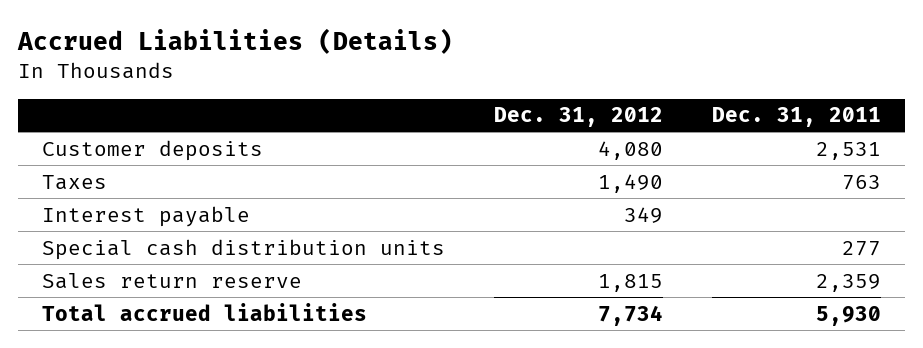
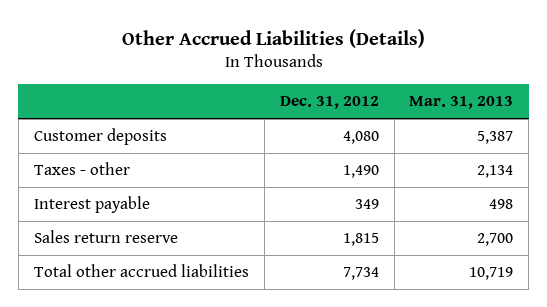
[17,28,454,55] Accrued Liabilities (Details) -> [121,28,425,48] Other Accrued Liabilities (Details)
[711,107,881,128] Dec. 31, 2011 -> none
none -> [409,96,514,110] Mar. 31, 2013
[42,174,108,190] Taxes -> [33,162,130,176] Taxes - other
[42,238,446,260] Special cash distribution units -> none
[42,302,368,321] Total accrued liabilities -> [33,264,249,278] Total other accrued liabilities

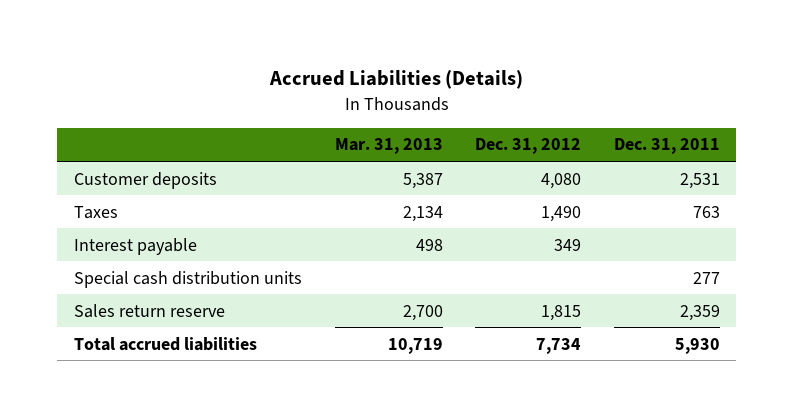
[121,28,425,48] Other Accrued Liabilities (Details) -> [268,70,523,90] Accrued Liabilities (Details)
none -> [614,138,721,155] Dec. 31, 2011
[33,162,130,176] Taxes - other -> [73,205,118,219] Taxes
none -> [73,270,302,288] Special cash distribution units
[33,264,249,278] Total other accrued liabilities -> [73,336,257,351] Total accrued liabilities

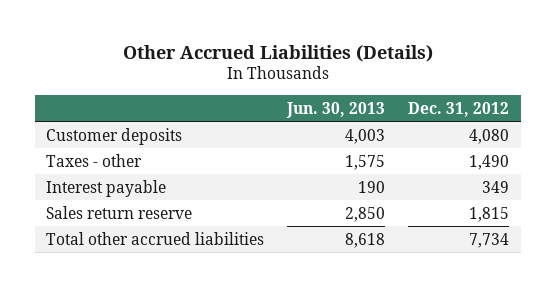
[268,70,523,90] Accrued Liabilities (Details) -> [122,44,433,62] Other Accrued Liabilities (Details)
[334,138,443,155] Mar. 31, 2013 -> none
[614,138,721,155] Dec. 31, 2011 -> none
none -> [286,101,386,118] Jun. 30, 2013
[73,205,118,219] Taxes -> [46,153,143,167] Taxes - other
[73,270,302,288] Special cash distribution units -> none
[73,336,257,351] Total accrued liabilities -> [46,231,265,245] Total other accrued liabilities

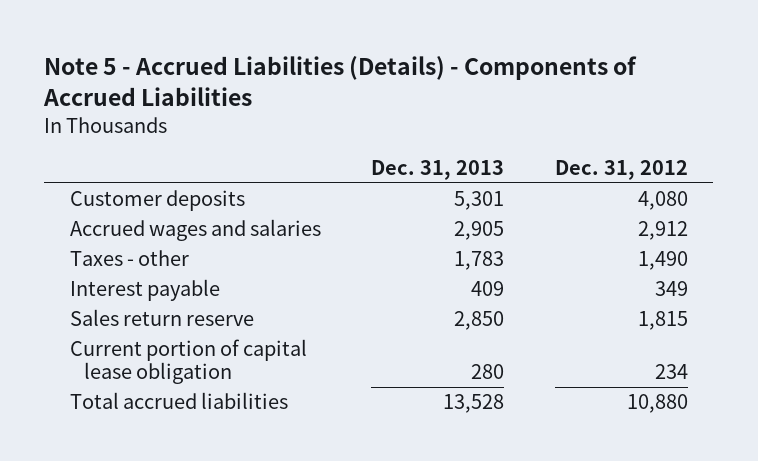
[122,44,433,62] Other Accrued Liabilities (Details) -> [43,56,638,107] Note 5 - Accrued Liabilities (Details) - Components of Accrued Liabilities
[286,101,386,118] Jun. 30, 2013 -> none
none -> [371,159,505,180] Dec. 31, 2013
none -> [69,219,321,242] Accrued wages and salaries
none -> [69,339,307,385] Current portion of capital lease obligation
[46,231,265,245] Total other accrued liabilities -> [69,392,288,410] Total accrued liabilities
[469,232,510,248] 7,734 -> [626,394,688,414] 10,880

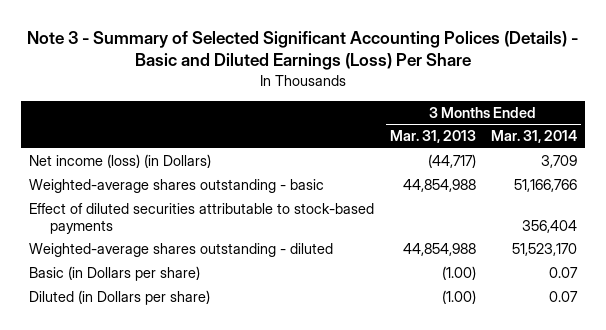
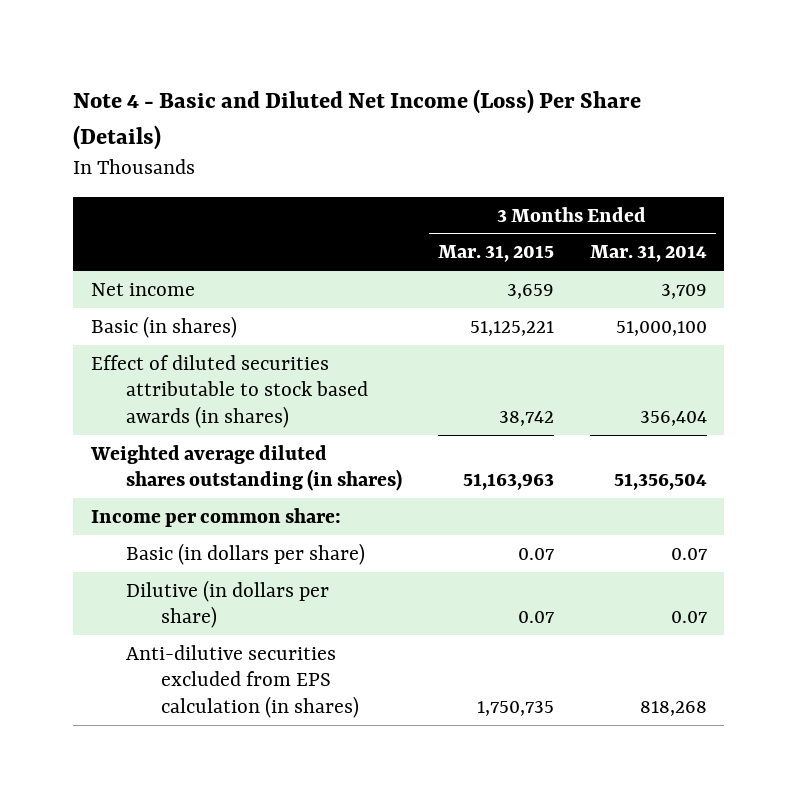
[27,30,579,71] Note 3 - Summary of Selected Significant Accounting Polices (Details) - Basic and Diluted Earnings (Loss) Per Share -> [73,89,642,150] Note 4 - Basic and Diluted Net Income (Loss) Per Share (Details)
[389,130,476,144] Mar. 31, 2013 -> none
none -> [437,245,554,263] Mar. 31, 2015
[28,154,211,169] Net income (loss) (in Dollars) -> [91,282,196,296] Net income
[28,179,324,194] Weighted-average shares outstanding - basic -> [91,315,238,338] Basic (in shares)
[514,179,578,193] 51,166,766 -> [615,320,707,336] 51,000,100
[28,203,374,234] Effect of diluted securities attributable to stock-based payments -> [91,354,369,429] Effect of diluted securities attributable to stock based awards (in shares)
[28,243,333,258] Weighted-average shares outstanding - diluted -> [90,444,403,492] Weighted average diluted shares outstanding (in shares)
[512,243,578,257] 51,523,170 -> [613,473,707,491] 51,356,504
none -> [91,507,342,527] Income per common share:
[28,266,200,282] Basic (in Dollars per share) -> [126,542,366,565] Basic (in dollars per share)
[28,290,210,306] Diluted (in Dollars per share) -> [126,579,330,629] Dilutive (in dollars per share)
none -> [126,644,360,719] Anti-dilutive securities excluded from EPS calculation (in shares)

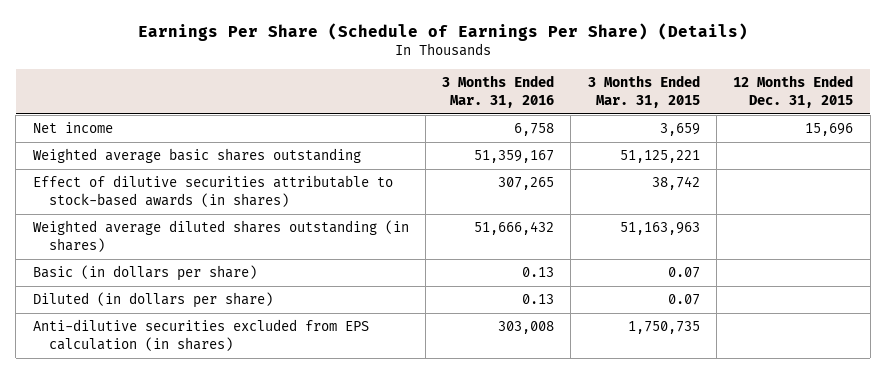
[73,89,642,150] Note 4 - Basic and Diluted Net Income (Loss) Per Share (Details) -> [137,22,748,41] Earnings Per Share (Schedule of Earnings Per Share) (Details)
[589,245,707,263] Mar. 31, 2014 -> none
none -> [442,75,555,108] 3 Months Ended Mar. 31, 2016
none -> [733,75,854,108] 12 Months Ended Dec. 31, 2015
[91,315,238,338] Basic (in shares) -> [32,148,361,164] Weighted average basic shares outstanding
[91,354,369,429] Effect of diluted securities attributable to stock based awards (in shares) -> [32,175,393,207] Effect of dilutive securities attributable to stock-based awards (in shares)
[91,507,342,527] Income per common share: -> none
[126,579,330,629] Dilutive (in dollars per share) -> [32,292,273,309] Diluted (in dollars per share)

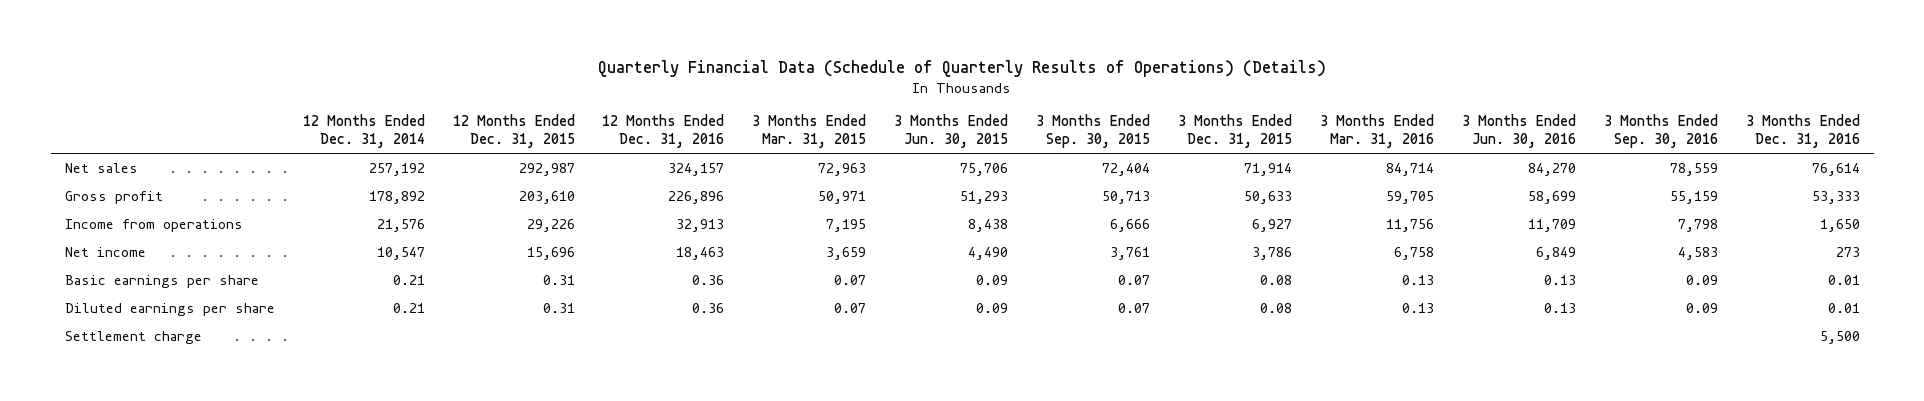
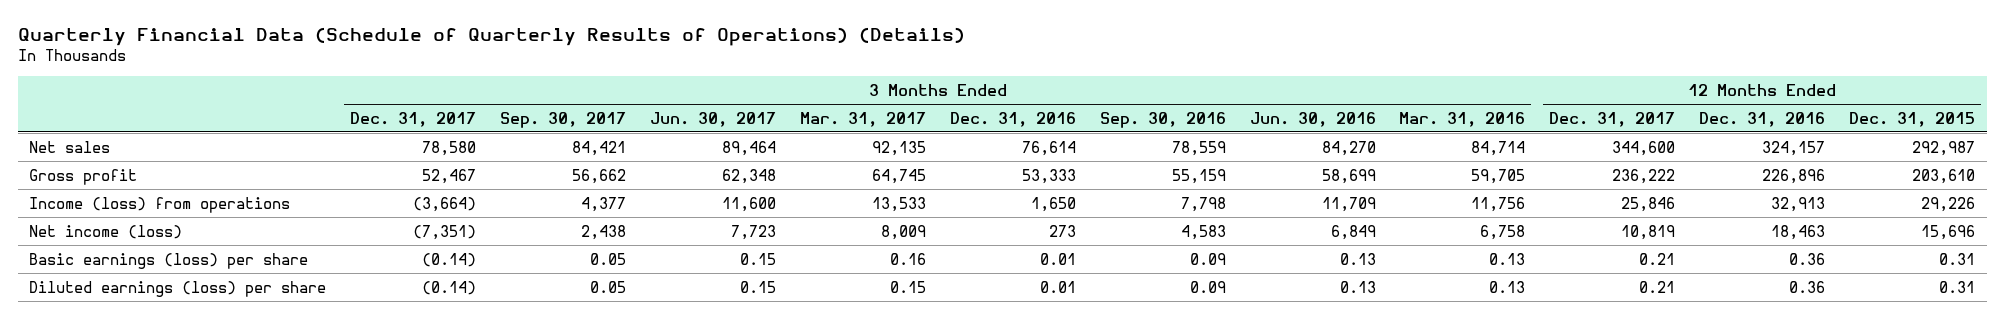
[302,114,425,149] 12 Months Ended Dec. 31, 2014 -> none
[752,114,867,149] 3 Months Ended Mar. 31, 2015 -> none
[894,114,1009,149] 3 Months Ended Jun. 30, 2015 -> none
[1036,114,1151,149] 3 Months Ended Sep. 30, 2015 -> none
[1178,114,1293,149] 3 Months Ended Dec. 31, 2015 -> none
none -> [350,111,477,127] Dec. 31, 2017
none -> [500,111,627,128] Sep. 30, 2017
none -> [650,111,777,127] Jun. 30, 2017
none -> [799,111,926,127] Mar. 31, 2017
none -> [1549,111,1676,127] Dec. 31, 2017
[64,331,202,345] Settlement charge -> none
[64,219,243,233] Income from operations -> [29,196,291,213] Income (loss) from operations
[64,247,146,258] Net income -> [29,224,183,239] Net income (loss)
[64,275,259,289] Basic earnings per share -> [29,252,309,269] Basic earnings (loss) per share
[64,303,275,317] Diluted earnings per share -> [29,280,327,297] Diluted earnings (loss) per share

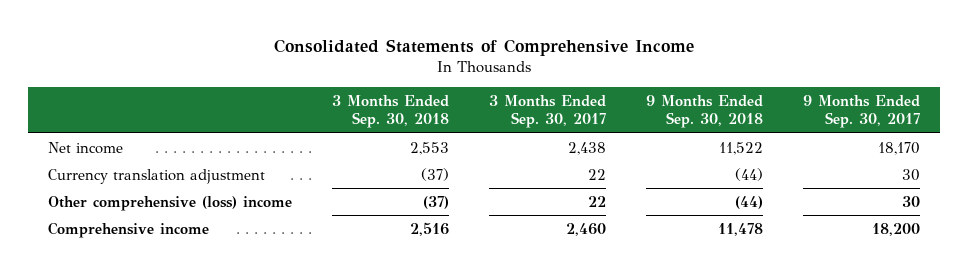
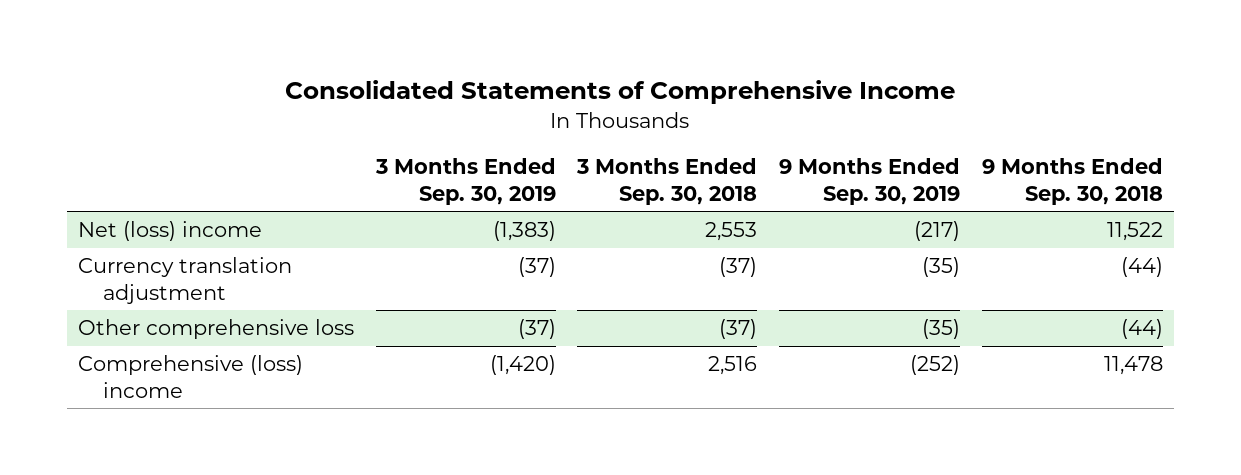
[489,94,607,129] 3 Months Ended Sep. 30, 2017 -> none
[802,94,920,129] 9 Months Ended Sep. 30, 2017 -> none
none -> [374,158,556,205] 3 Months Ended Sep. 30, 2019
none -> [779,158,961,205] 9 Months Ended Sep. 30, 2019
[48,141,124,154] Net income -> [77,221,262,242] Net (loss) income
[48,195,293,211] Other comprehensive (loss) income -> [77,319,354,340] Other comprehensive loss
[48,221,210,238] Comprehensive income -> [77,355,303,398] Comprehensive (loss) income

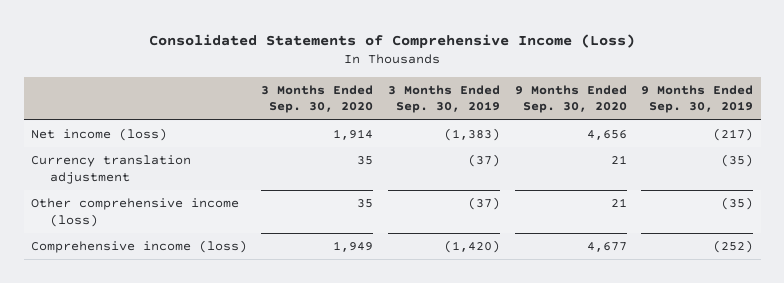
[285,80,956,105] Consolidated Statements of Comprehensive Income -> [149,33,636,48] Consolidated Statements of Comprehensive Income (Loss)
[576,158,758,205] 3 Months Ended Sep. 30, 2018 -> none
[982,158,1164,205] 9 Months Ended Sep. 30, 2018 -> none
none -> [261,84,374,114] 3 Months Ended Sep. 30, 2020
none -> [514,84,627,114] 9 Months Ended Sep. 30, 2020
[77,221,262,242] Net (loss) income -> [30,128,167,142] Net income (loss)
[77,319,354,340] Other comprehensive loss -> [30,198,239,227] Other comprehensive income (loss)
[77,355,303,398] Comprehensive (loss) income -> [30,240,247,254] Comprehensive income (loss)

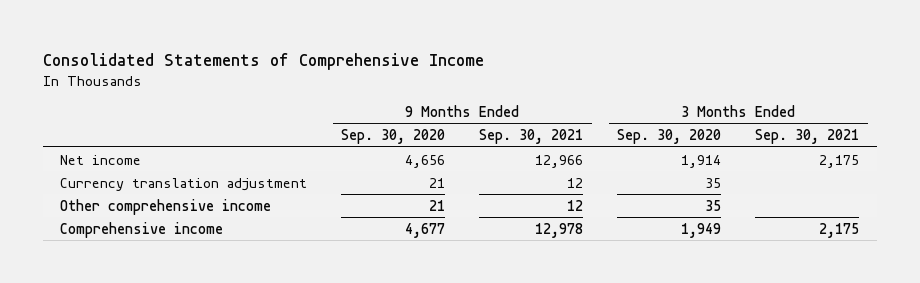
[149,33,636,48] Consolidated Statements of Comprehensive Income (Loss) -> [43,52,485,70] Consolidated Statements of Comprehensive Income
[388,84,501,114] 3 Months Ended Sep. 30, 2019 -> none
[641,84,754,114] 9 Months Ended Sep. 30, 2019 -> none
none -> [479,129,584,145] Sep. 30, 2021
none -> [755,129,860,145] Sep. 30, 2021
[30,128,167,142] Net income (loss) -> [60,154,142,165] Net income
[30,198,239,227] Other comprehensive income (loss) -> [60,198,272,215] Other comprehensive income
[30,240,247,254] Comprehensive income (loss) -> [60,221,224,238] Comprehensive income

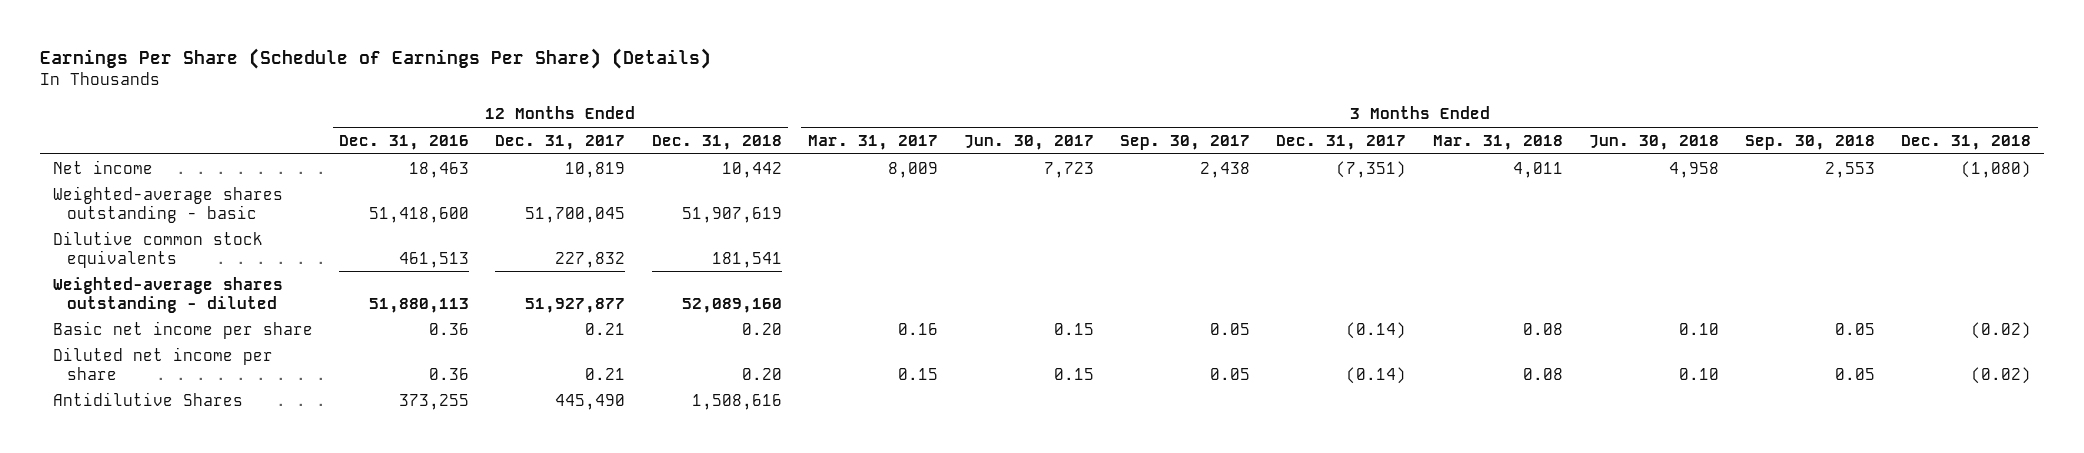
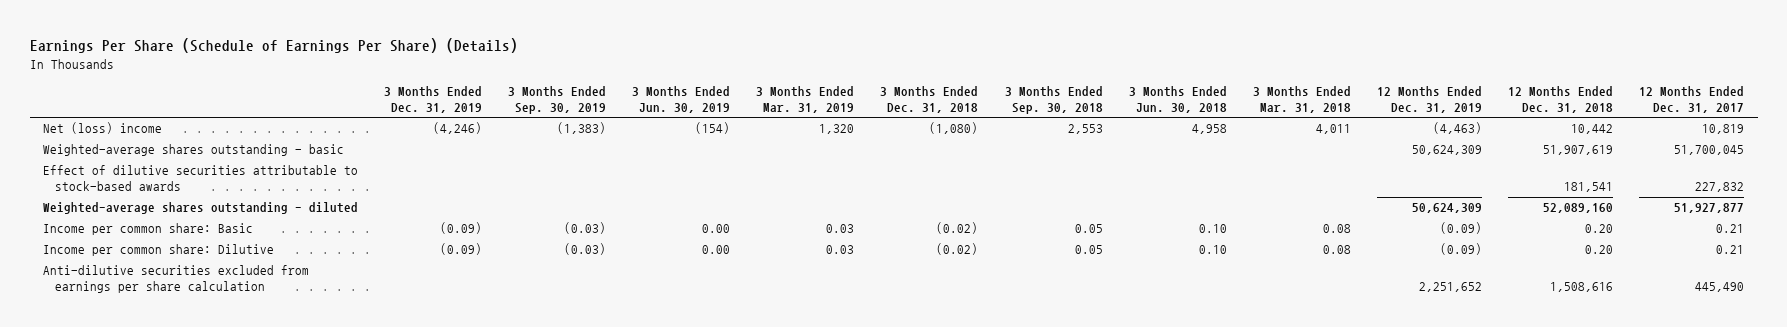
[339,134,470,150] Dec. 31, 2016 -> none
[807,134,938,150] Mar. 31, 2017 -> none
[964,134,1095,150] Jun. 30, 2017 -> none
[1120,134,1251,150] Sep. 30, 2017 -> none
[1276,134,1407,150] Dec. 31, 2017 -> none
none -> [383,86,482,114] 3 Months Ended Dec. 31, 2019
none -> [507,86,606,115] 3 Months Ended Sep. 30, 2019
none -> [632,86,731,114] 3 Months Ended Jun. 30, 2019
none -> [756,86,855,114] 3 Months Ended Mar. 31, 2019
none -> [1377,86,1483,114] 12 Months Ended Dec. 31, 2019
[53,159,154,174] Net income -> [42,122,162,135] Net (loss) income
[53,230,264,268] Dilutive common stock equivalents -> [42,165,358,192] Effect of dilutive securities attributable to stock-based awards
[53,320,314,339] Basic net income per share -> [42,223,253,236] Income per common share: Basic
[53,346,274,380] Diluted net income per share -> [42,244,274,257] Income per common share: Dilutive
[53,391,244,406] Antidilutive Shares -> [42,265,309,294] Anti-dilutive securities excluded from earnings per share calculation

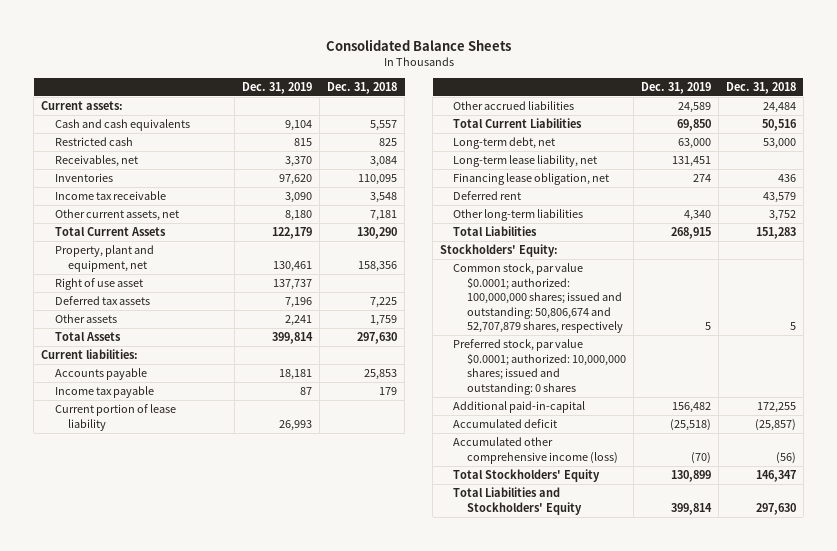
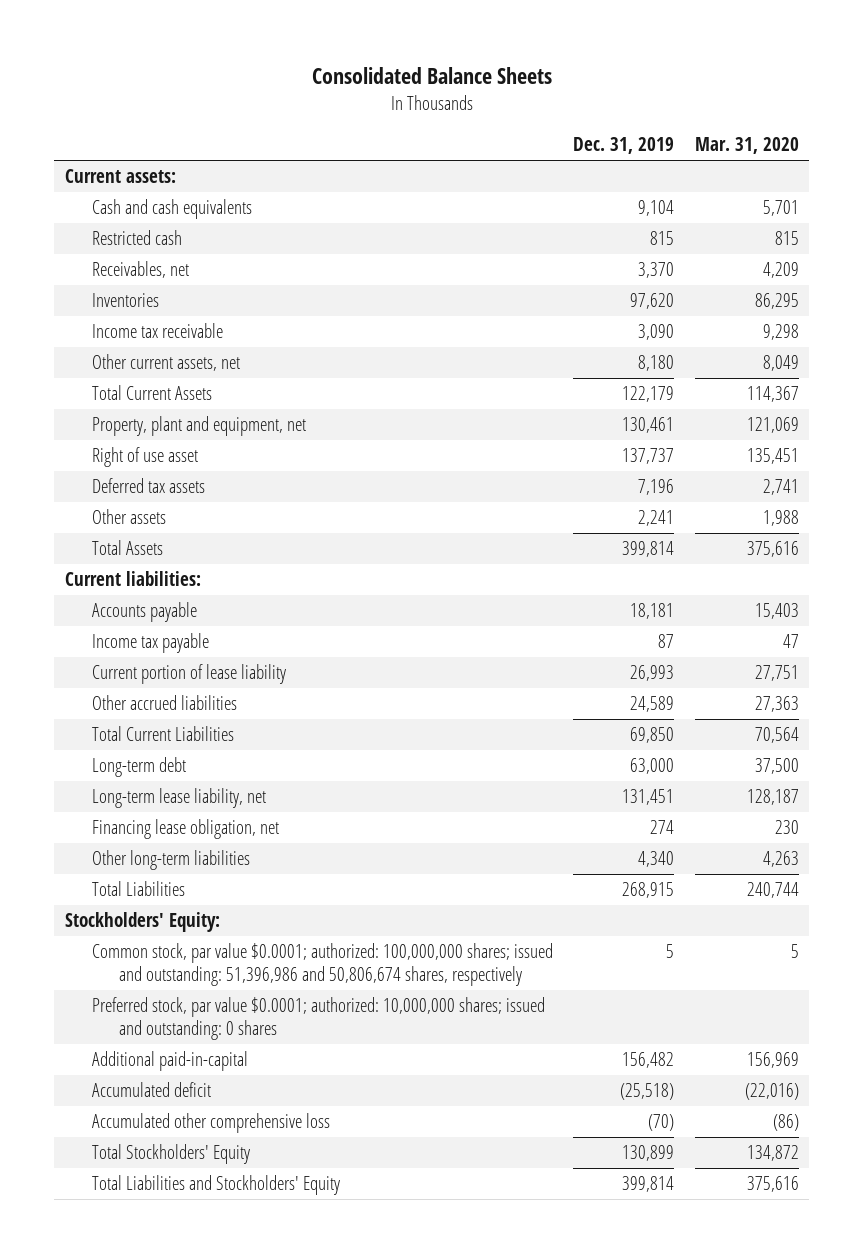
[327,81,398,94] Dec. 31, 2018 -> none
none -> [694,137,799,155] Mar. 31, 2020
[453,137,556,150] Long-term debt, net -> [91,757,186,778] Long-term debt
[453,191,522,201] Deferred rent -> none
[453,263,623,334] Common stock, par value $0.0001; authorized: 100,000,000 shares; issued and outstanding: 50,806,674 and 52,707,879 shares, respectively -> [91,943,553,987] Common stock, par value $0.0001; authorized: 100,000,000 shares; issued and outstanding: 51,396,986 and 50,806,674 shares, respectively
[453,437,618,464] Accumulated other comprehensive income (loss) -> [91,1113,330,1134] Accumulated other comprehensive loss

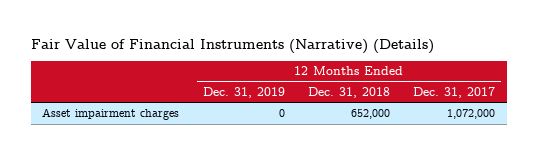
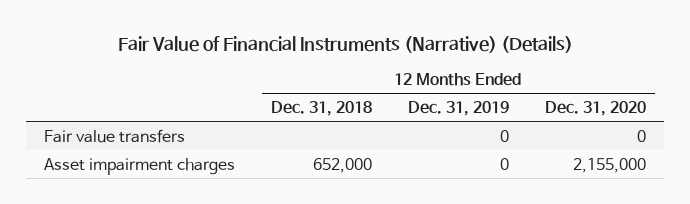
[413,86,496,98] Dec. 31, 2017 -> none
none -> [544,101,646,117] Dec. 31, 2020
none -> [43,128,185,143] Fair value transfers

